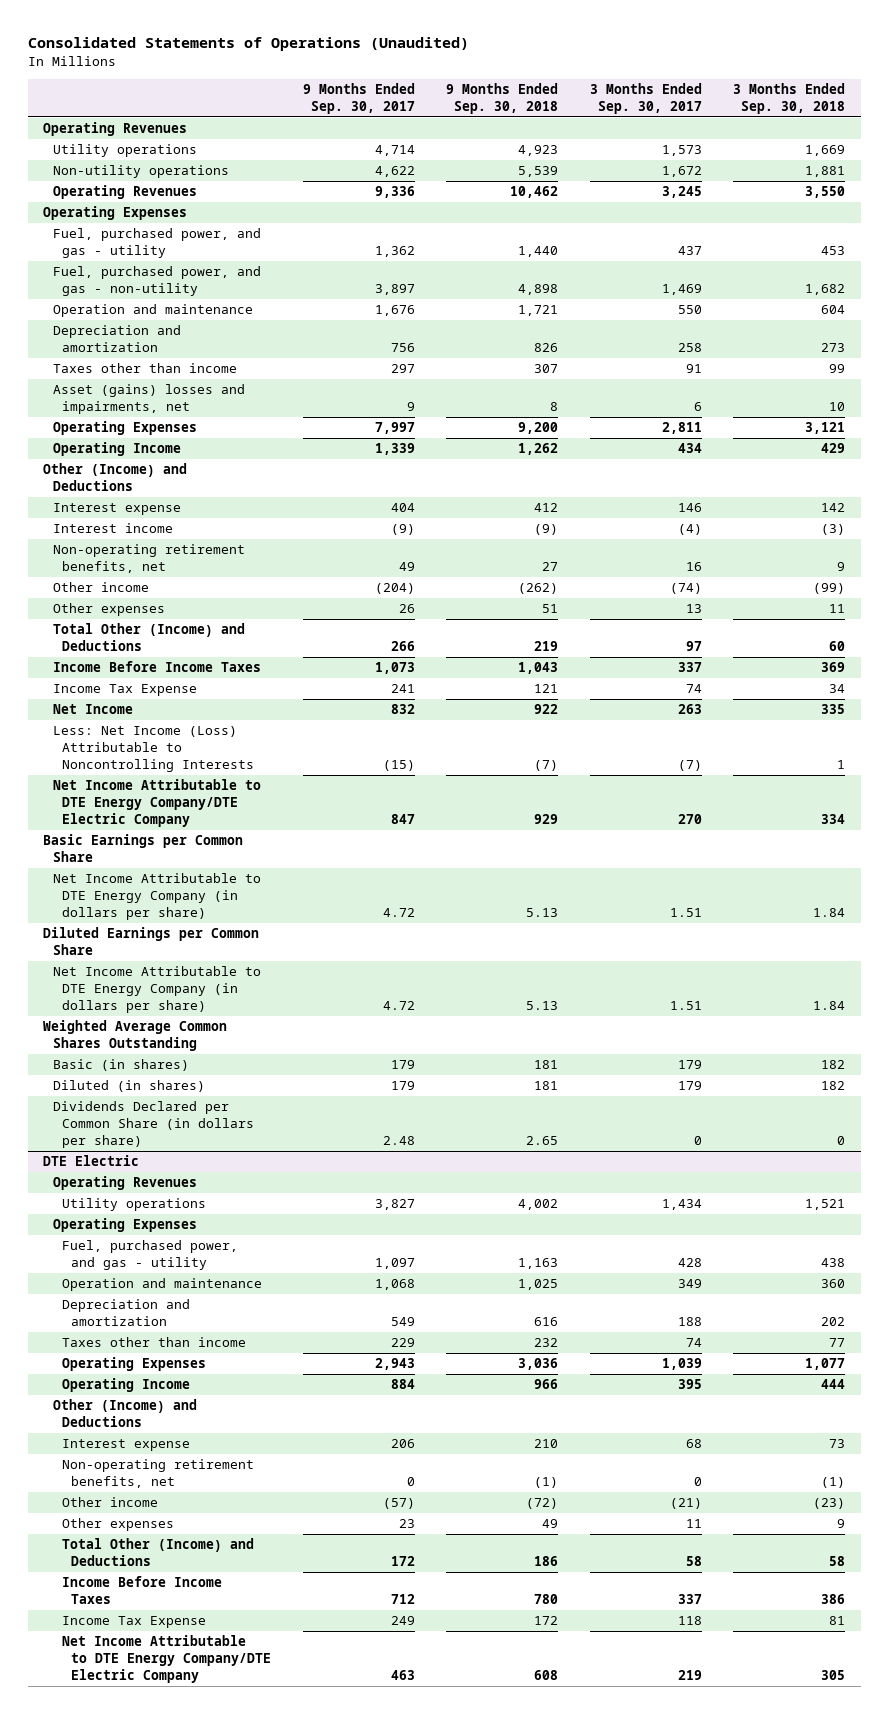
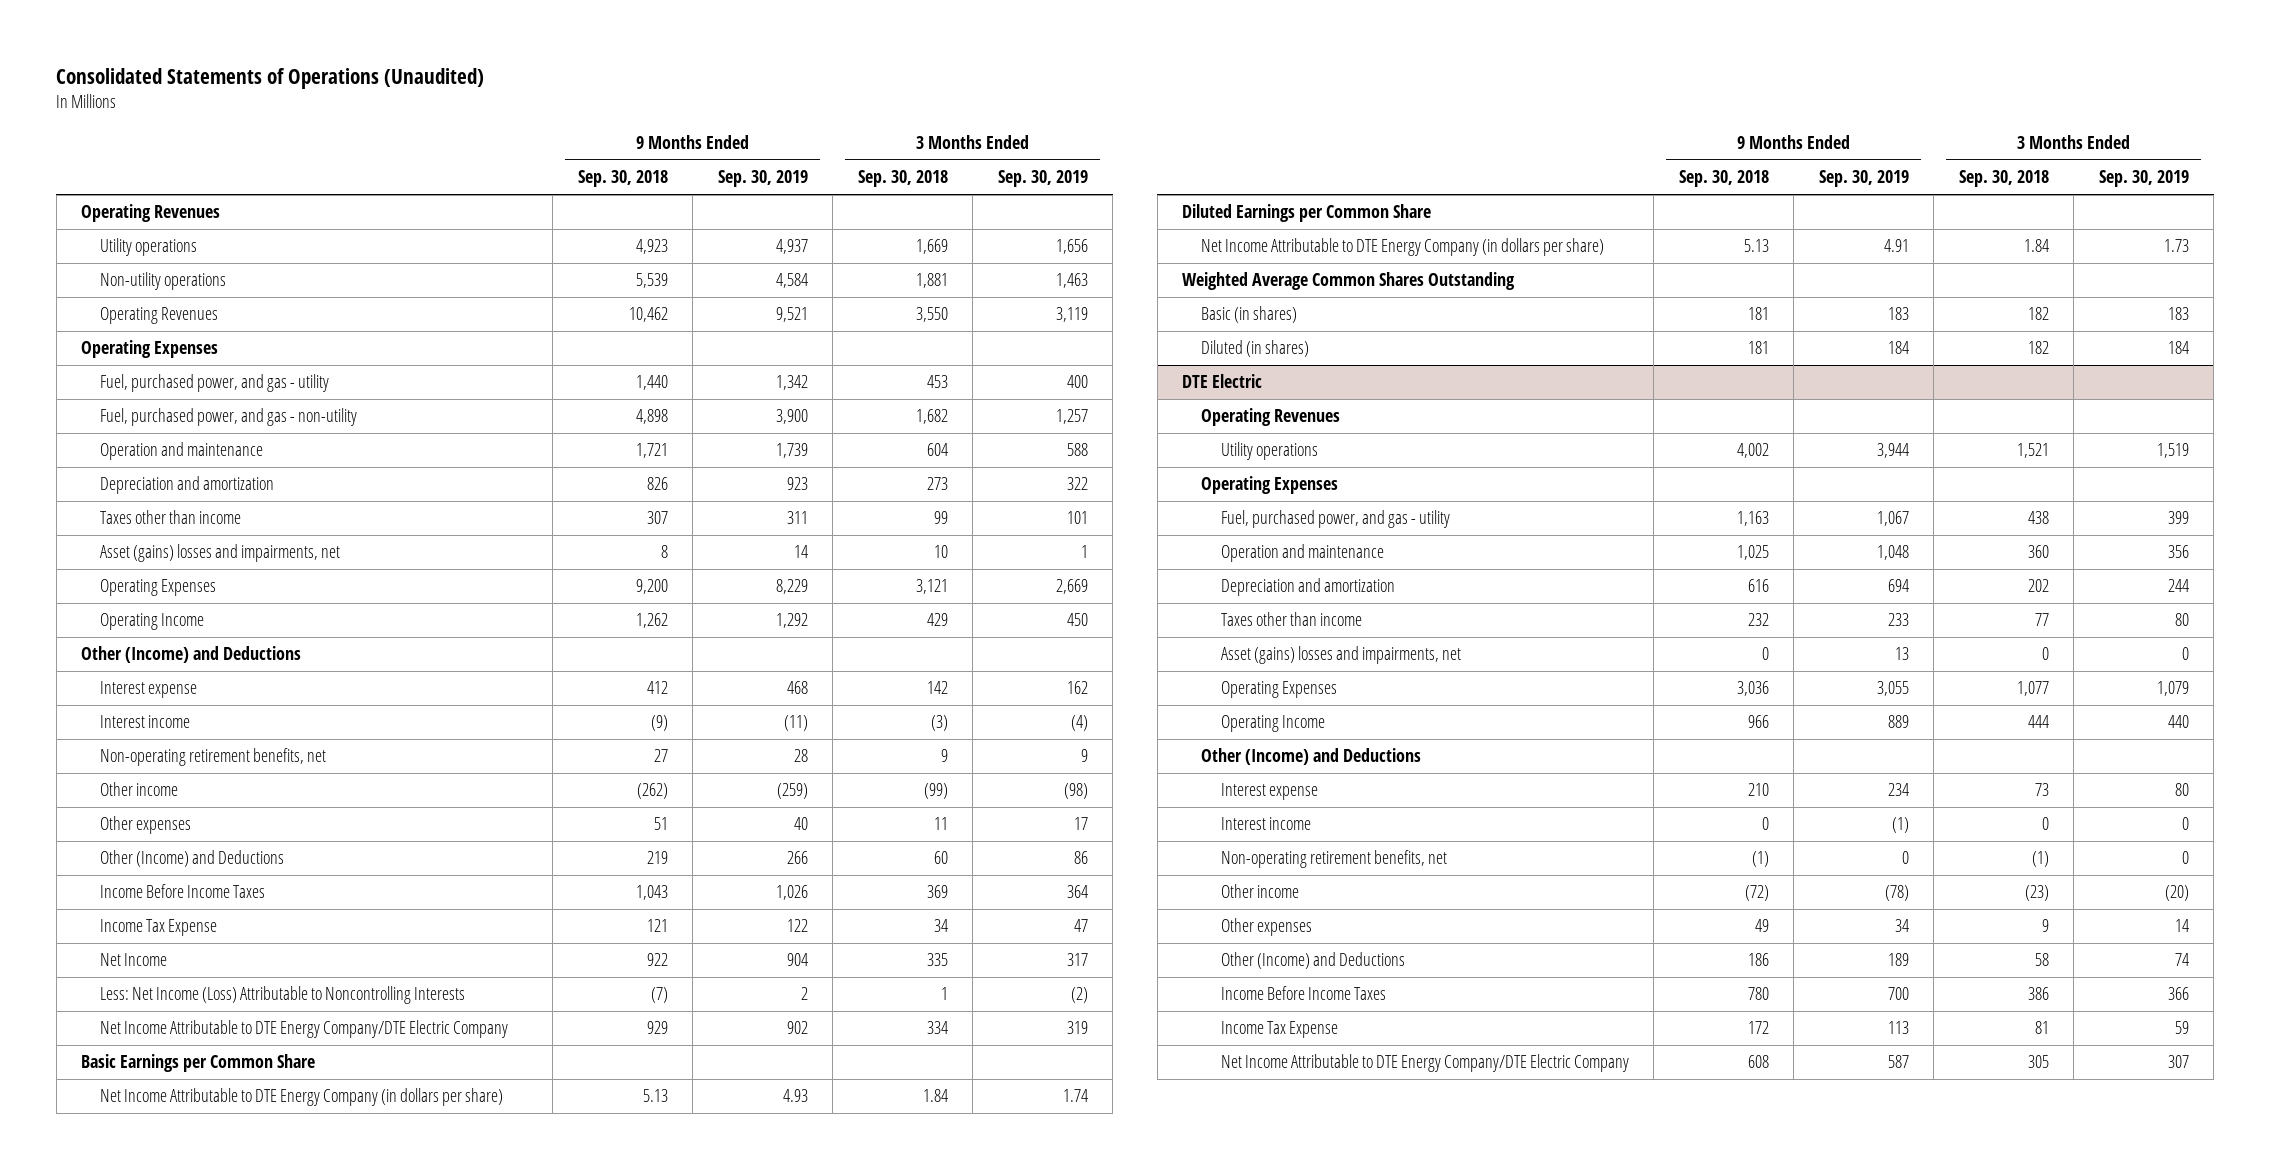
[302,83,415,115] 9 Months Ended Sep. 30, 2017 -> none
[589,83,702,115] 3 Months Ended Sep. 30, 2017 -> none
none -> [717,170,808,188] Sep. 30, 2019
none -> [997,170,1088,188] Sep. 30, 2019
[52,623,245,652] Total Other (Income) and Deductions -> [100,850,285,868] Other (Income) and Deductions
[52,1101,255,1149] Dividends Declared per Common Share (in dollars per share) -> none
none -> [1220,646,1461,665] Asset (gains) losses and impairments, net
none -> [1220,817,1311,831] Interest income
[62,1538,255,1567] Total Other (Income) and Deductions -> [1220,952,1405,970] Other (Income) and Deductions

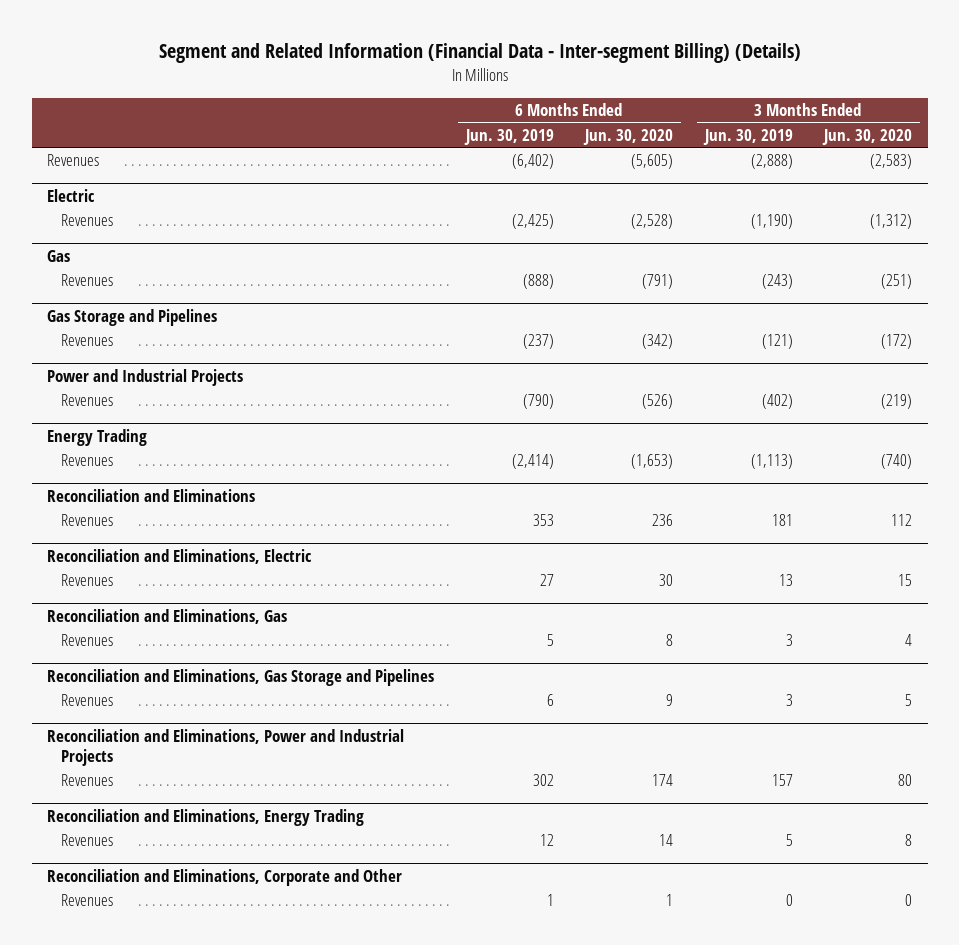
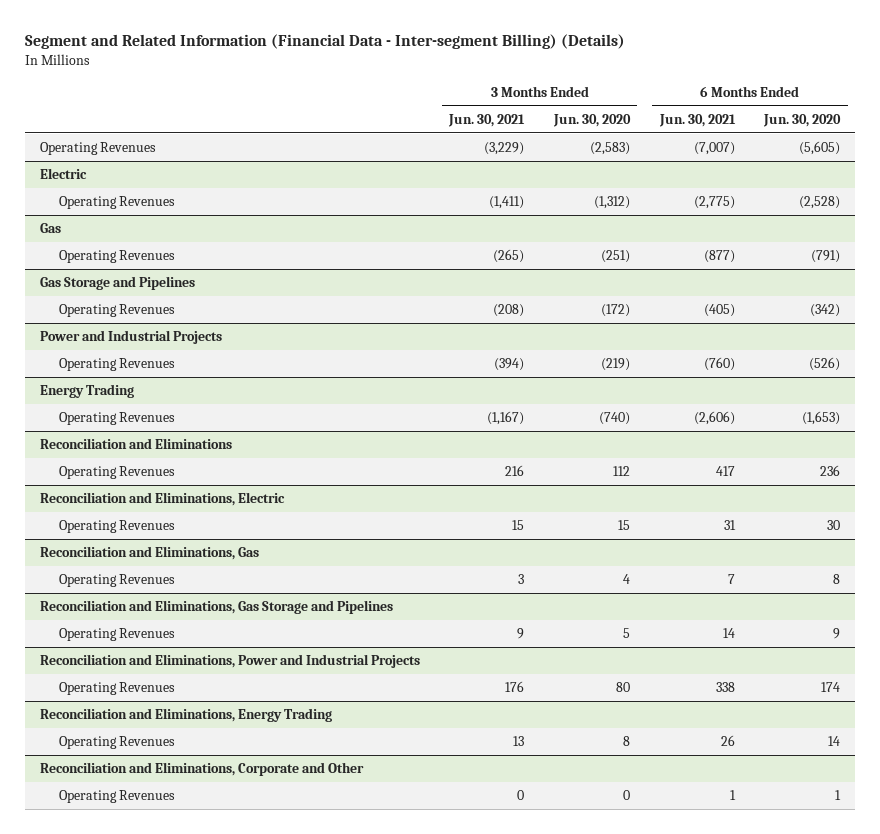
[463,129,554,146] Jun. 30, 2019 -> none
[702,129,793,146] Jun. 30, 2019 -> none
none -> [448,113,526,127] Jun. 30, 2021
none -> [658,113,736,127] Jun. 30, 2021
[47,154,100,167] Revenues -> [39,142,156,156] Operating Revenues
[60,214,113,227] Revenues -> [59,196,176,210] Operating Revenues
[60,274,113,287] Revenues -> [59,250,176,264] Operating Revenues
[60,334,113,347] Revenues -> [59,304,176,318] Operating Revenues
[60,394,113,407] Revenues -> [59,358,176,372] Operating Revenues
[60,454,113,467] Revenues -> [59,412,176,426] Operating Revenues
[60,514,113,527] Revenues -> [59,466,176,480] Operating Revenues
[60,574,113,587] Revenues -> [59,520,176,534] Operating Revenues
[60,634,113,647] Revenues -> [59,574,176,588] Operating Revenues
[60,694,113,707] Revenues -> [59,628,176,642] Operating Revenues
[60,774,113,787] Revenues -> [59,682,176,696] Operating Revenues
[60,834,113,847] Revenues -> [59,736,176,750] Operating Revenues
[60,894,113,907] Revenues -> [59,790,176,804] Operating Revenues

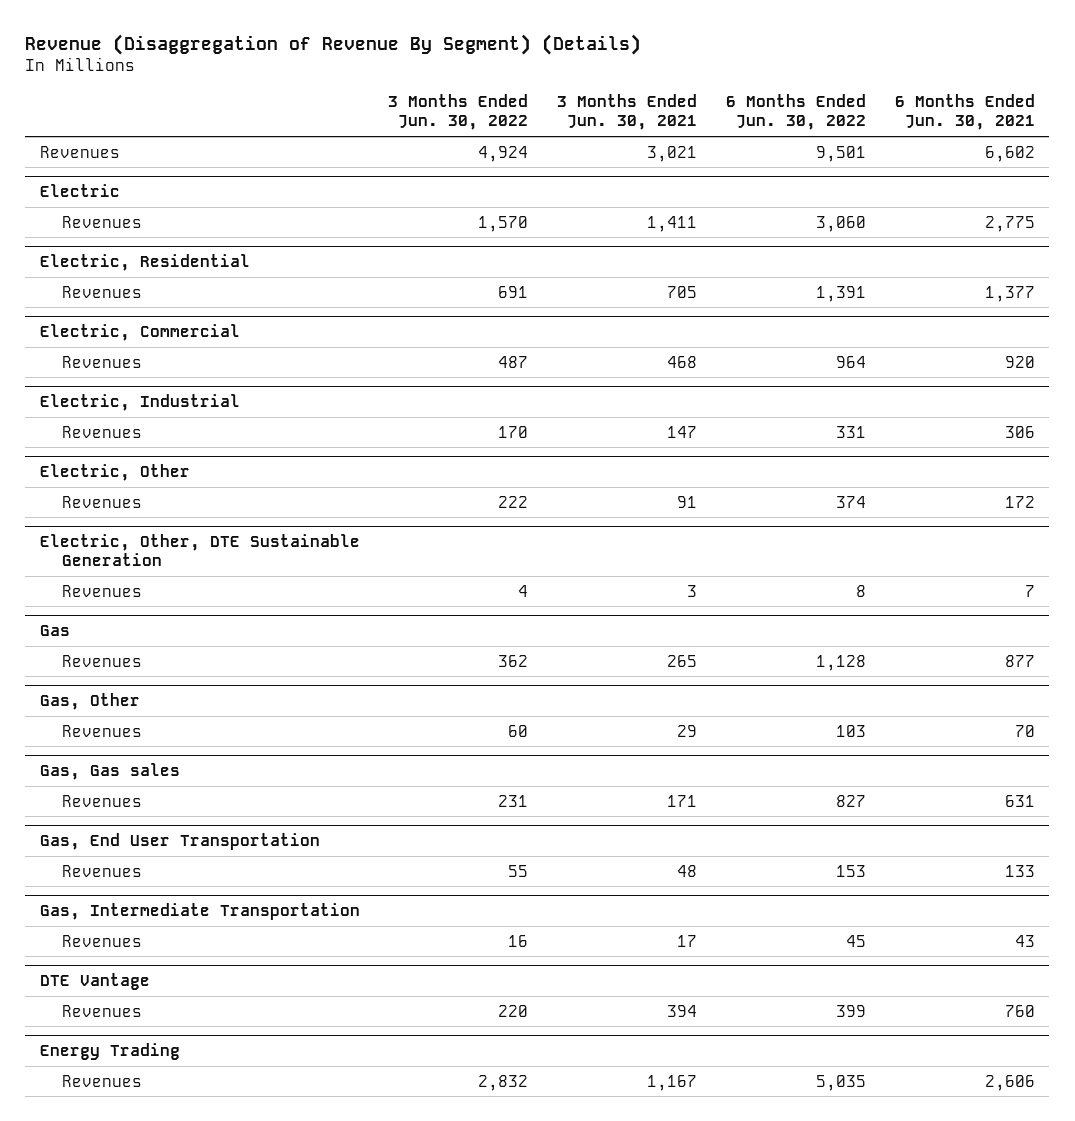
[25,34,626,50] Segment and Related Information (Financial Data - Inter-segment Billing) (Details) -> [25,33,642,55] Revenue (Disaggregation of Revenue By Segment) (Details)
[553,113,632,127] Jun. 30, 2020 -> none
[763,113,842,127] Jun. 30, 2020 -> none
none -> [388,94,529,131] 3 Months Ended Jun. 30, 2022
none -> [726,94,867,131] 6 Months Ended Jun. 30, 2022
[39,142,156,156] Operating Revenues -> [39,145,120,158] Revenues
[484,142,525,156] (3,229) -> [647,145,698,162] 3,021
[693,142,735,156] (7,007) -> [984,145,1035,162] 6,602
[59,196,176,210] Operating Revenues -> [61,215,142,228] Revenues
[489,196,525,210] (1,411) -> [647,215,698,232] 1,411
[693,196,735,210] (2,775) -> [984,215,1035,232] 2,775
none -> [39,254,250,272] Electric, Residential
none -> [61,285,142,298] Revenues
none -> [39,324,240,342] Electric, Commercial
none -> [61,355,142,368] Revenues
none -> [39,394,240,412] Electric, Industrial
none -> [61,425,142,438] Revenues
none -> [39,464,190,482] Electric, Other
none -> [61,495,142,508] Revenues
none -> [39,534,360,567] Electric, Other, DTE Sustainable Generation
none -> [61,584,142,597] Revenues
[39,276,195,291] Gas Storage and Pipelines -> none
[39,330,222,345] Power and Industrial Projects -> none
[59,250,176,264] Operating Revenues -> [61,654,142,667] Revenues
[493,249,525,264] (265) -> [667,654,698,667] 265
[703,250,735,264] (877) -> [1004,654,1035,667] 877
none -> [39,693,140,711] Gas, Other
[59,304,176,318] Operating Revenues -> [61,724,142,737] Revenues
[493,304,525,318] (208) -> [677,724,698,737] 29
[703,304,735,318] (405) -> [1014,724,1035,737] 70
none -> [39,763,180,781] Gas, Gas sales
[59,358,176,372] Operating Revenues -> [61,794,142,807] Revenues
[494,358,525,372] (394) -> [667,794,698,807] 171
[703,357,735,372] (760) -> [1004,794,1035,807] 631
none -> [39,833,320,851] Gas, End User Transportation
none -> [61,864,142,877] Revenues
none -> [39,903,360,921] Gas, Intermediate Transportation
none -> [61,934,142,947] Revenues
none -> [39,973,150,991] DTE Vantage
none -> [61,1004,142,1017] Revenues
[39,438,232,450] Reconciliation and Eliminations -> none
[59,466,176,480] Operating Revenues -> none
[39,492,285,507] Reconciliation and Eliminations, Electric -> none
[59,520,176,534] Operating Revenues -> none
[39,546,259,561] Reconciliation and Eliminations, Gas -> none
[59,574,176,588] Operating Revenues -> none
[39,600,393,615] Reconciliation and Eliminations, Gas Storage and Pipelines -> none
[59,628,176,642] Operating Revenues -> none
[39,654,420,669] Reconciliation and Eliminations, Power and Industrial Projects -> none
[59,682,176,696] Operating Revenues -> none
[39,708,332,723] Reconciliation and Eliminations, Energy Trading -> none
[59,736,176,750] Operating Revenues -> none
[39,762,364,777] Reconciliation and Eliminations, Corporate and Other -> none
[59,790,176,804] Operating Revenues -> none
[59,412,176,426] Operating Revenues -> [61,1074,142,1087] Revenues
[487,411,525,426] (1,167) -> [647,1074,698,1091] 1,167
[693,411,735,426] (2,606) -> [984,1074,1035,1091] 2,606

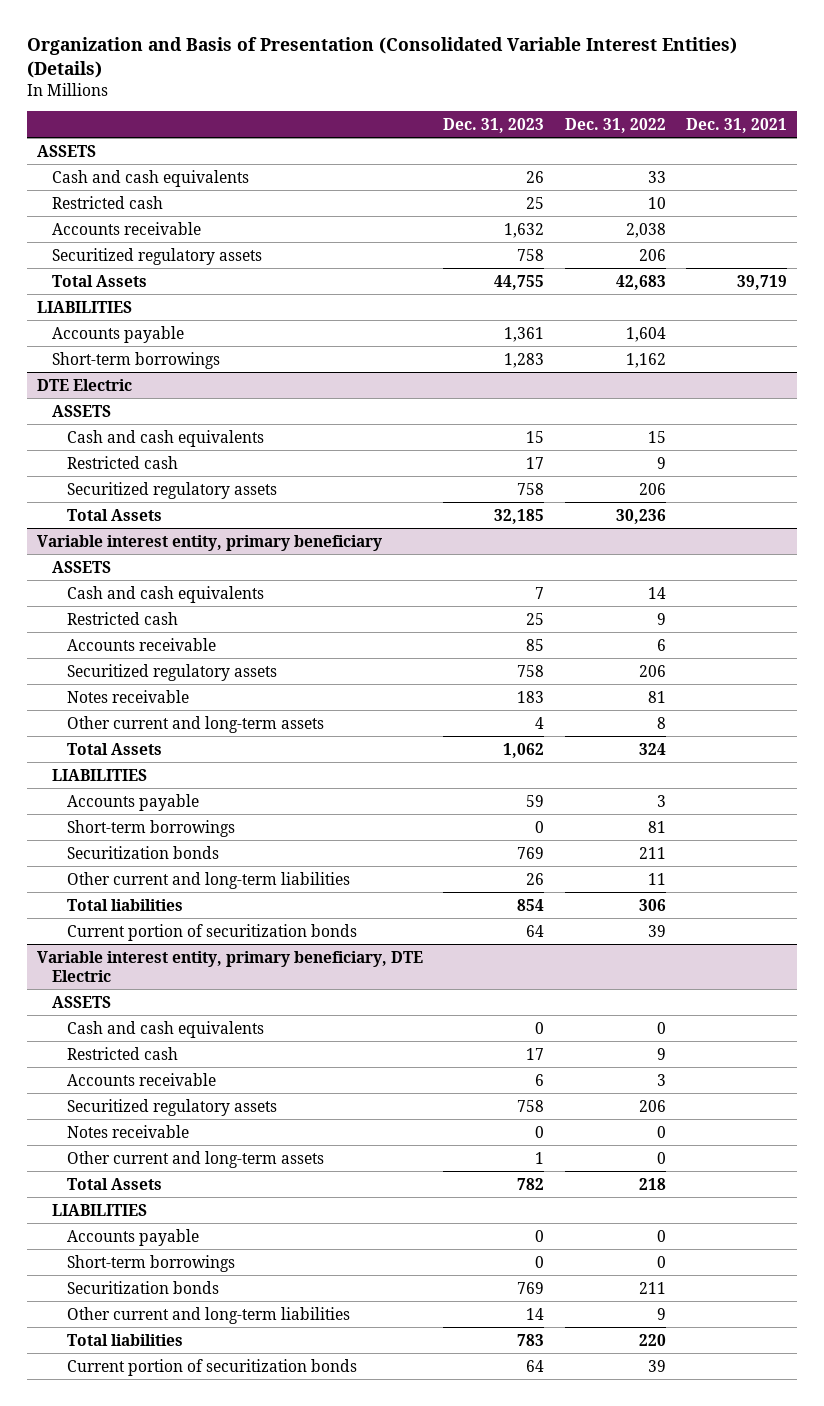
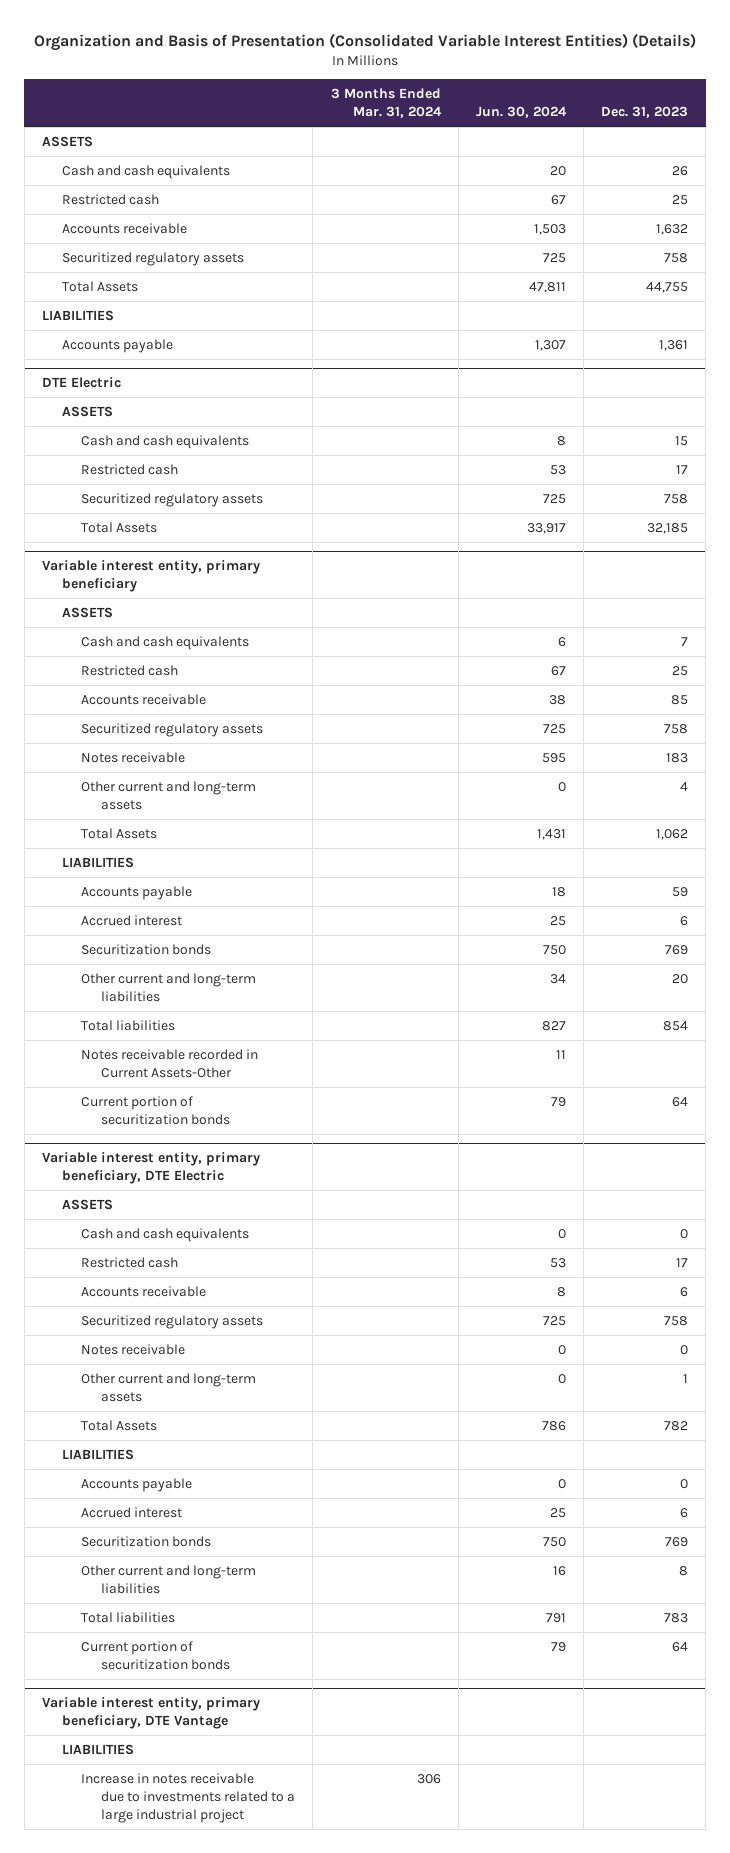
[564,117,666,133] Dec. 31, 2022 -> none
[685,117,787,133] Dec. 31, 2021 -> none
none -> [330,88,442,119] 3 Months Ended Mar. 31, 2024
none -> [475,106,567,119] Jun. 30, 2024
[52,351,221,369] Short-term borrowings -> none
[67,819,236,837] Short-term borrowings -> none
none -> [81,914,183,926] Accrued interest
[526,872,545,885] 26 -> [672,973,689,984] 20
none -> [81,1048,259,1078] Notes receivable recorded in Current Assets-Other
[67,1254,236,1272] Short-term borrowings -> none
none -> [81,1506,183,1518] Accrued interest
[526,1307,545,1320] 14 -> [679,1565,689,1576] 8
none -> [41,1696,260,1730] Variable interest entity, primary beneficiary, DTE Vantage
none -> [61,1743,134,1755] LIABILITIES
none -> [81,1772,296,1824] Increase in notes receivable due to investments related to a large industrial project

